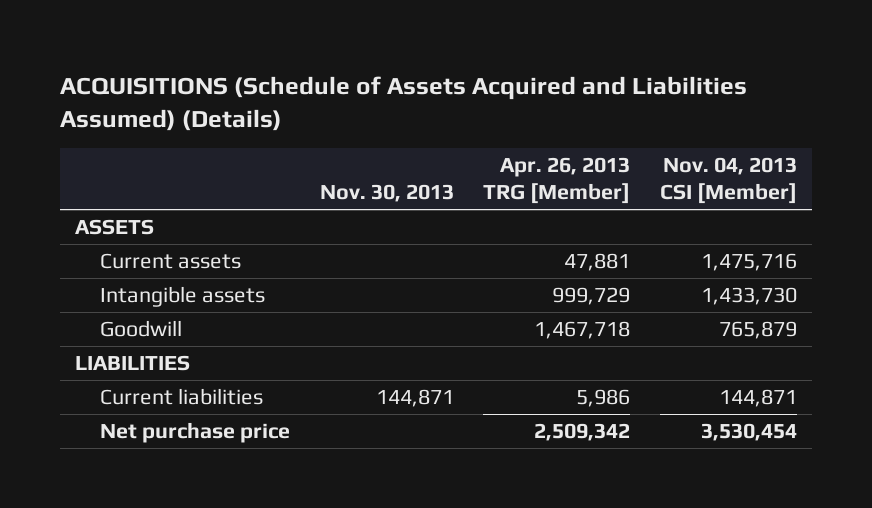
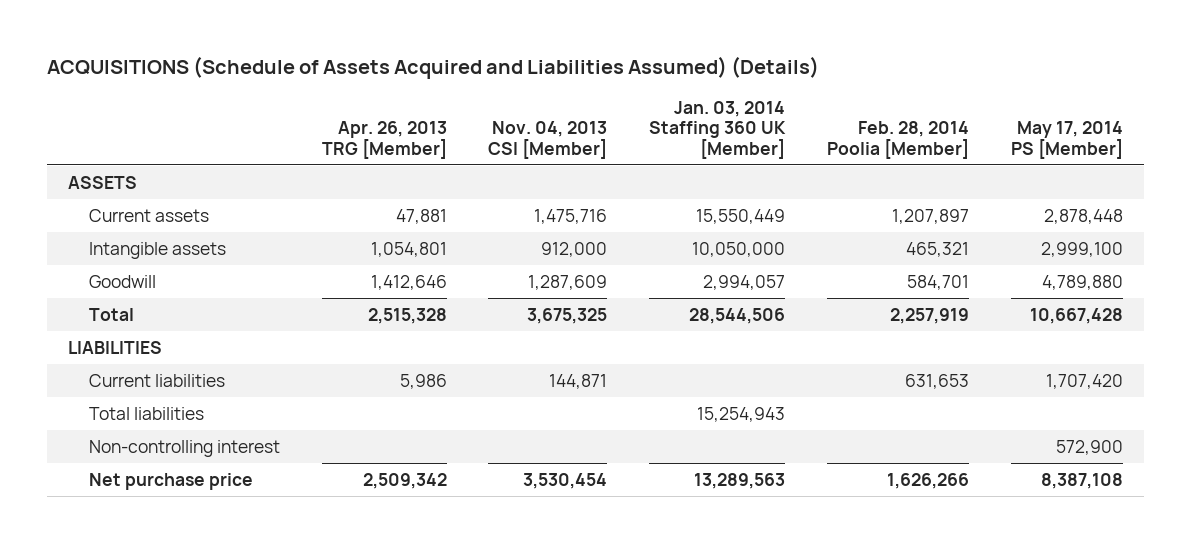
[319,183,454,202] Nov. 30, 2013 -> none
none -> [649,101,787,159] Jan. 03, 2014 Staffing 360 UK [Member]
none -> [827,121,970,159] Feb. 28, 2014 Poolia [Member]
none -> [1011,121,1124,159] May 17, 2014 PS [Member]
[552,287,631,306] 999,729 -> [370,241,447,257] 1,054,801
[700,287,797,306] 1,433,730 -> [541,241,608,257] 912,000
[534,321,631,340] 1,467,718 -> [370,274,447,290] 1,412,646
[718,321,797,340] 765,879 -> [528,274,608,290] 1,287,609
none -> [88,307,134,321] Total
none -> [88,406,204,420] Total liabilities
none -> [88,439,280,457] Non-controlling interest

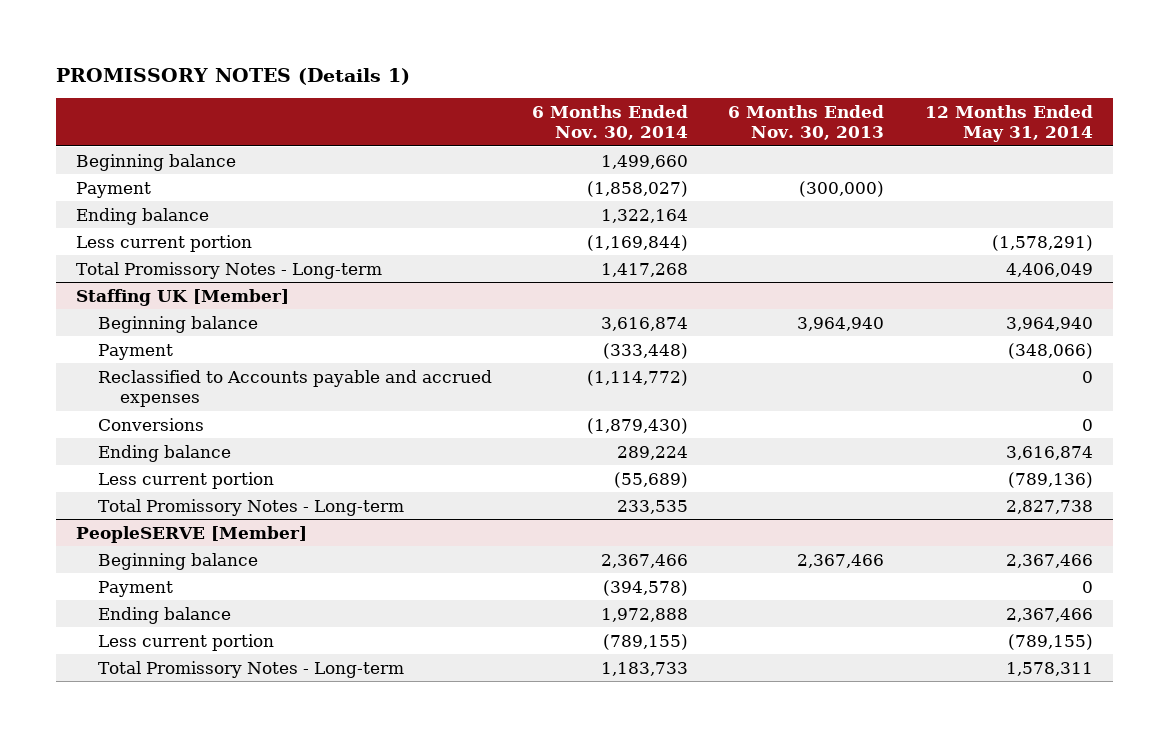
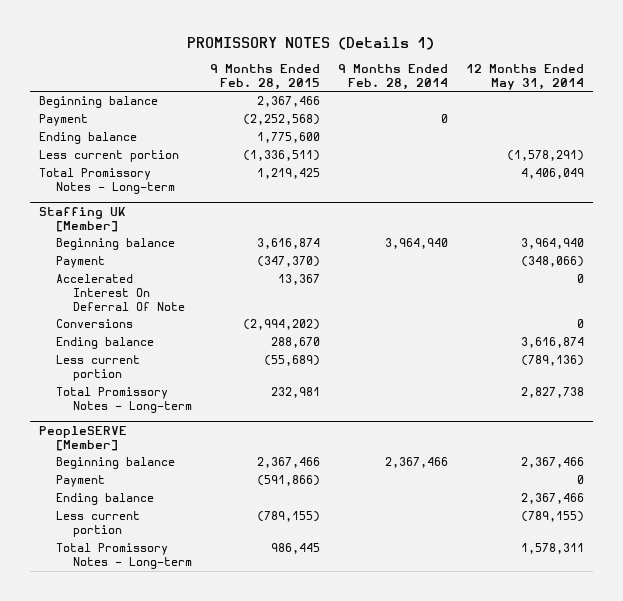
[532,104,689,140] 6 Months Ended Nov. 30, 2014 -> none
[728,104,885,140] 6 Months Ended Nov. 30, 2013 -> none
none -> [210,64,321,90] 9 Months Ended Feb. 28, 2015
none -> [337,64,448,90] 9 Months Ended Feb. 28, 2014
[97,369,492,407] Reclassified to Accounts payable and accrued expenses -> none
none -> [55,274,186,311] Accelerated Interest On Deferral Of Note

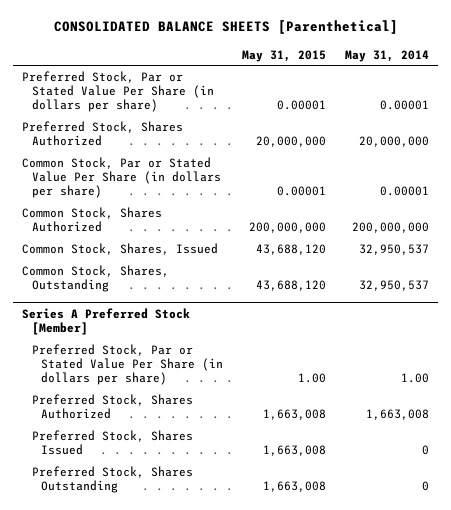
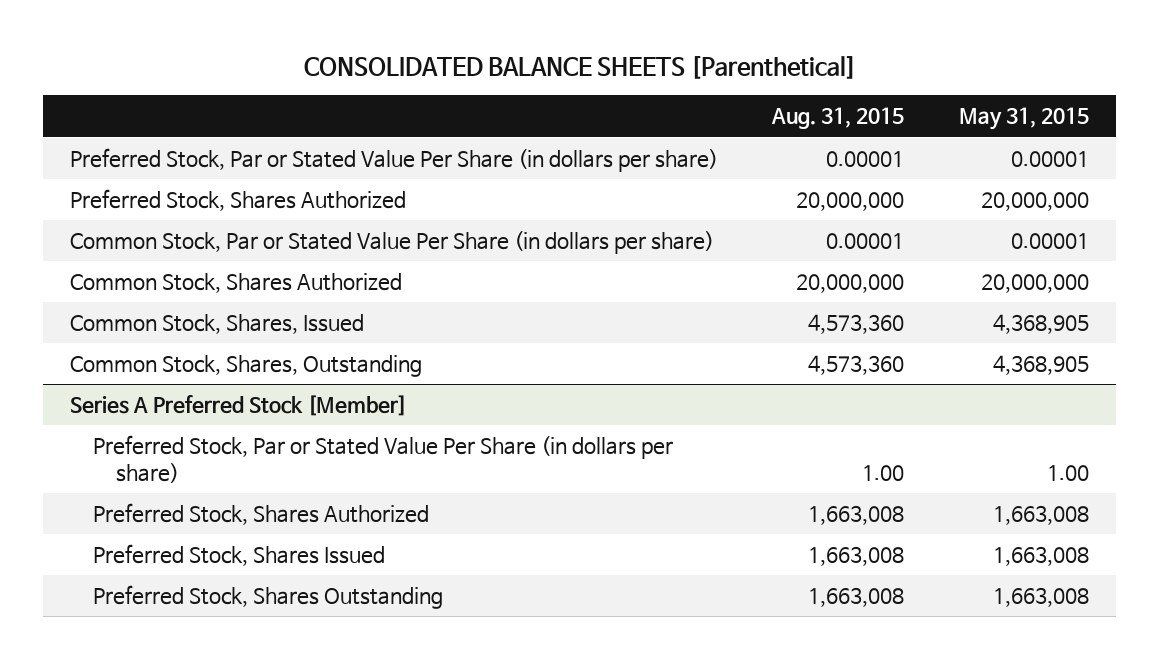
[344,49,429,62] May 31, 2014 -> none
none -> [771,107,905,130] Aug. 31, 2015
[249,222,327,234] 200,000,000 -> [981,274,1090,294] 20,000,000
[256,244,327,256] 43,688,120 -> [993,314,1090,335] 4,368,905
[256,280,327,292] 43,688,120 -> [993,355,1090,376] 4,368,905

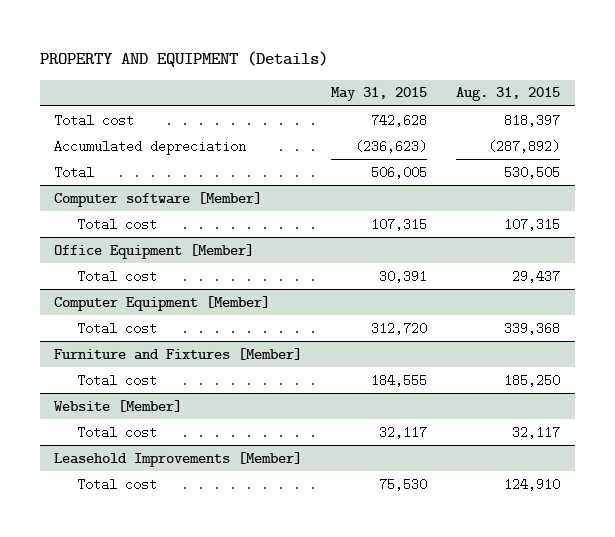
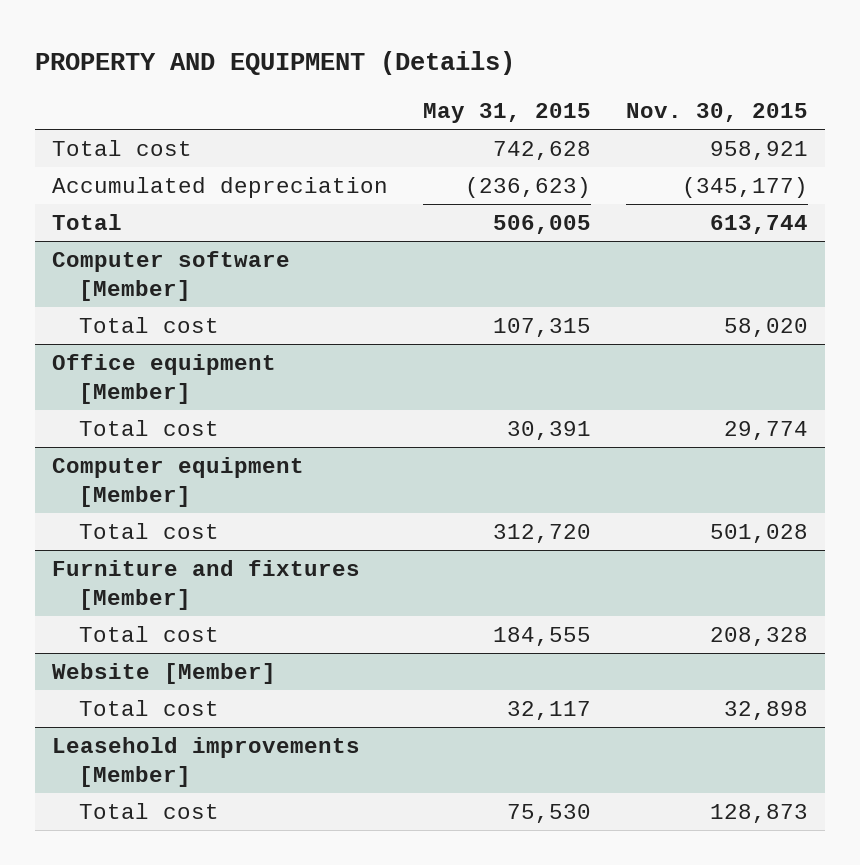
[456,87,561,102] Aug. 31, 2015 -> none
none -> [625,103,808,123] Nov. 30, 2015
[54,243,255,259] Office Equipment [Member] -> [52,354,277,405] Office equipment [Member]
[54,295,271,311] Computer Equipment [Member] -> [52,457,305,508] Computer equipment [Member]
[54,347,303,360] Furniture and Fixtures [Member] -> [52,560,361,611] Furniture and fixtures [Member]
[54,451,303,467] Leasehold Improvements [Member] -> [52,737,361,788] Leasehold improvements [Member]

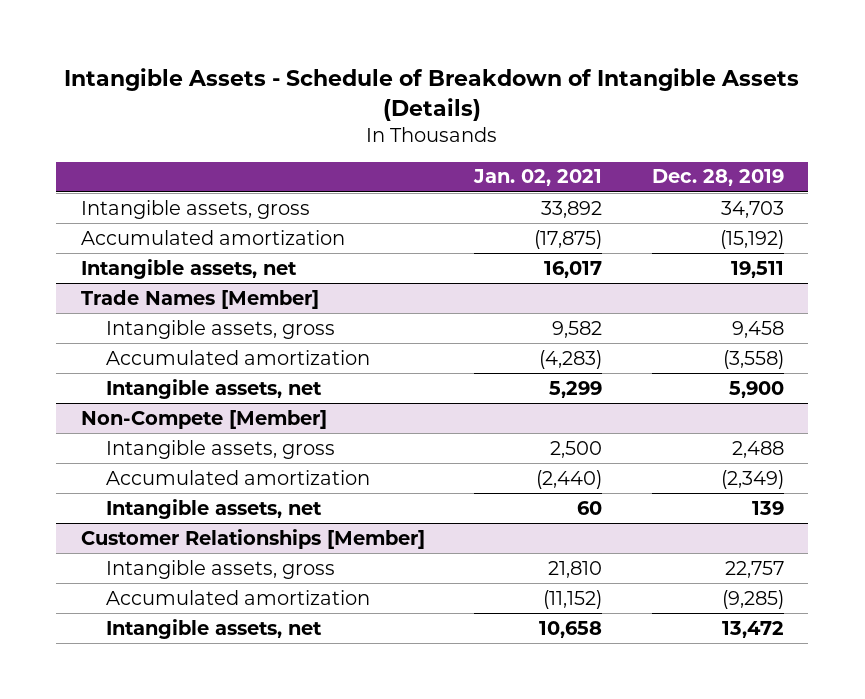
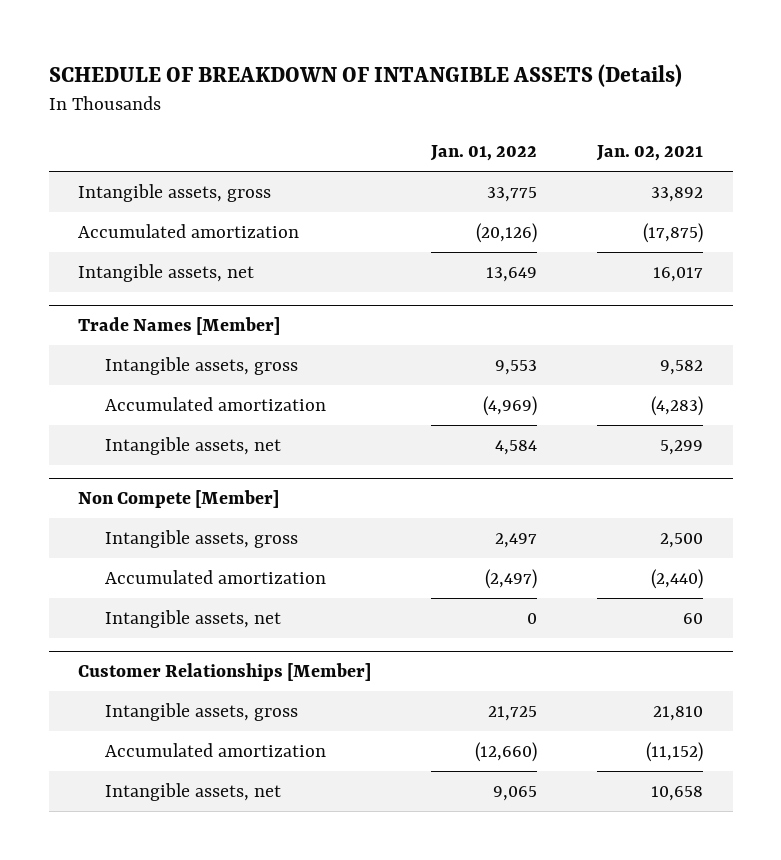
[64,68,800,122] Intangible Assets - Schedule of Breakdown of Intangible Assets (Details) -> [48,63,682,87] SCHEDULE OF BREAKDOWN OF INTANGIBLE ASSETS (Details)
[651,169,784,187] Dec. 28, 2019 -> none
none -> [430,145,538,162] Jan. 01, 2022
[81,409,328,429] Non-Compete [Member] -> [78,490,280,509] Non Compete [Member]

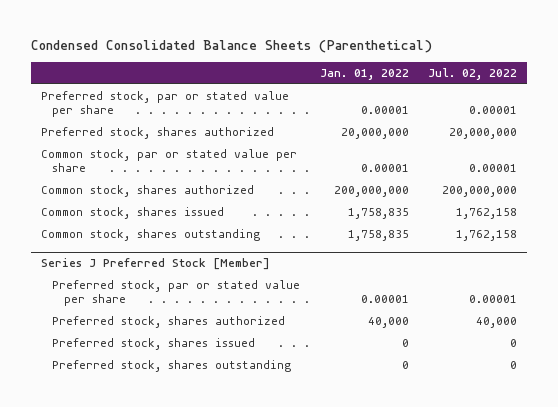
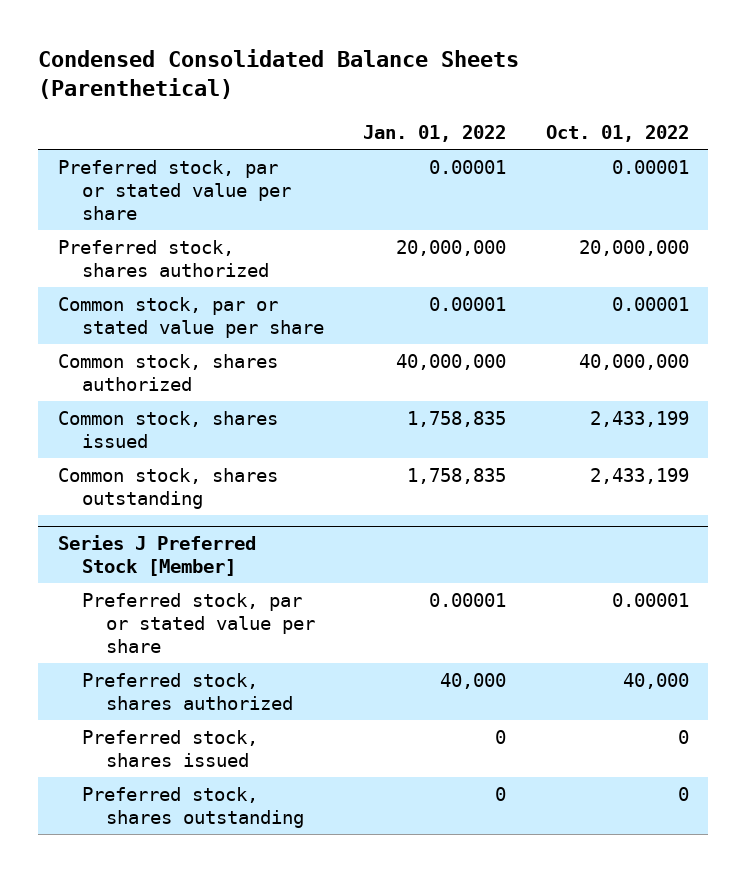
[428,67,518,80] Jul. 02, 2022 -> none
none -> [545,124,689,142] Oct. 01, 2022
[333,186,409,198] 200,000,000 -> [396,353,507,370] 40,000,000

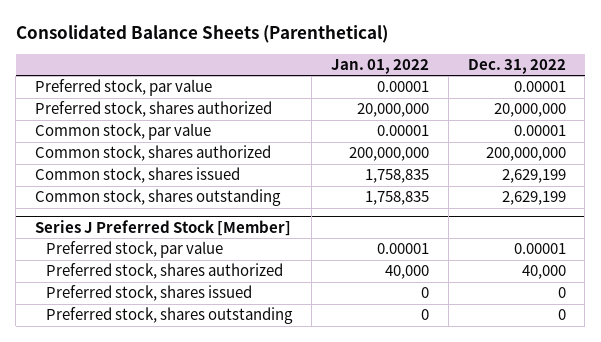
[38,49,520,100] Condensed Consolidated Balance Sheets (Parenthetical) -> [15,24,388,43] Consolidated Balance Sheets (Parenthetical)
[545,124,689,142] Oct. 01, 2022 -> none
none -> [467,58,566,74] Dec. 31, 2022
[57,159,292,220] Preferred stock, par or stated value per share -> [35,79,213,97] Preferred stock, par value
[57,296,325,338] Common stock, par or stated value per share -> [35,123,212,141] Common stock, par value
[396,353,507,370] 40,000,000 -> [348,147,429,162] 200,000,000
[82,592,316,653] Preferred stock, par or stated value per share -> [46,241,224,259] Preferred stock, par value

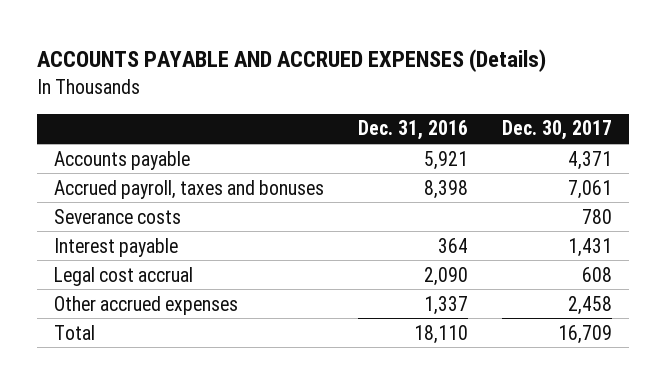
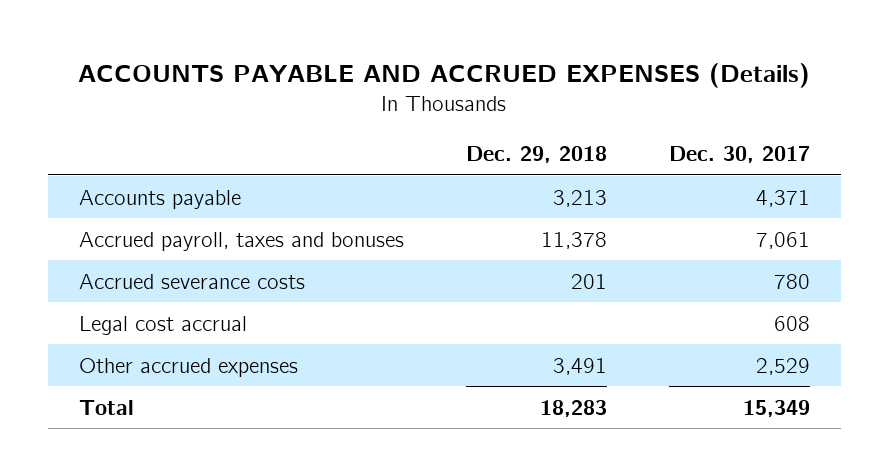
[357,120,468,141] Dec. 31, 2016 -> none
none -> [465,146,607,164] Dec. 29, 2018
[53,237,178,257] Interest payable -> none
[53,208,181,224] Severance costs -> [78,273,305,289] Accrued severance costs
[567,295,612,315] 2,458 -> [755,357,810,375] 2,529
[557,324,612,344] 16,709 -> [742,399,810,417] 15,349

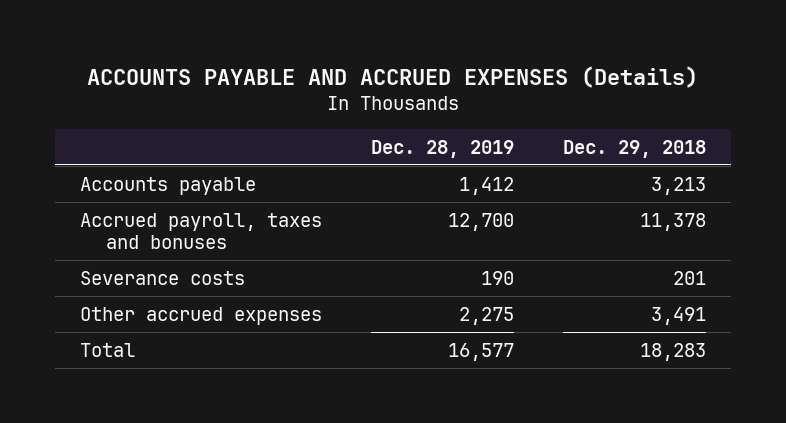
[668,146,810,164] Dec. 30, 2017 -> none
none -> [370,139,514,158] Dec. 28, 2019
[78,315,247,335] Legal cost accrual -> none
[78,273,305,289] Accrued severance costs -> [79,270,245,285] Severance costs

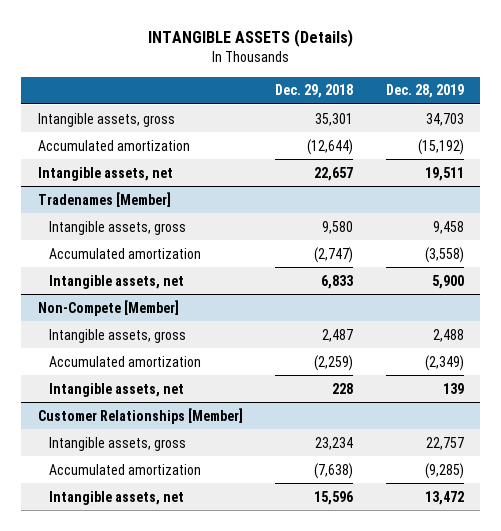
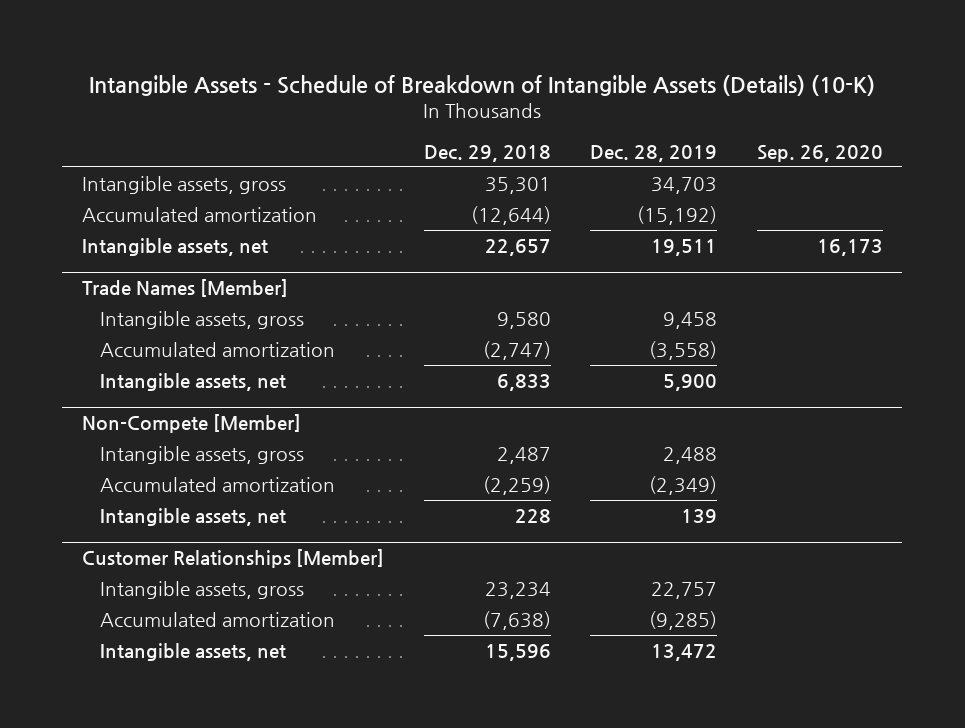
[147,29,353,48] INTANGIBLE ASSETS (Details) -> [89,74,876,96] Intangible Assets - Schedule of Breakdown of Intangible Assets (Details) (10-K)
none -> [756,144,883,162] Sep. 26, 2020
[37,191,171,207] Tradenames [Member] -> [82,279,289,298] Trade Names [Member]

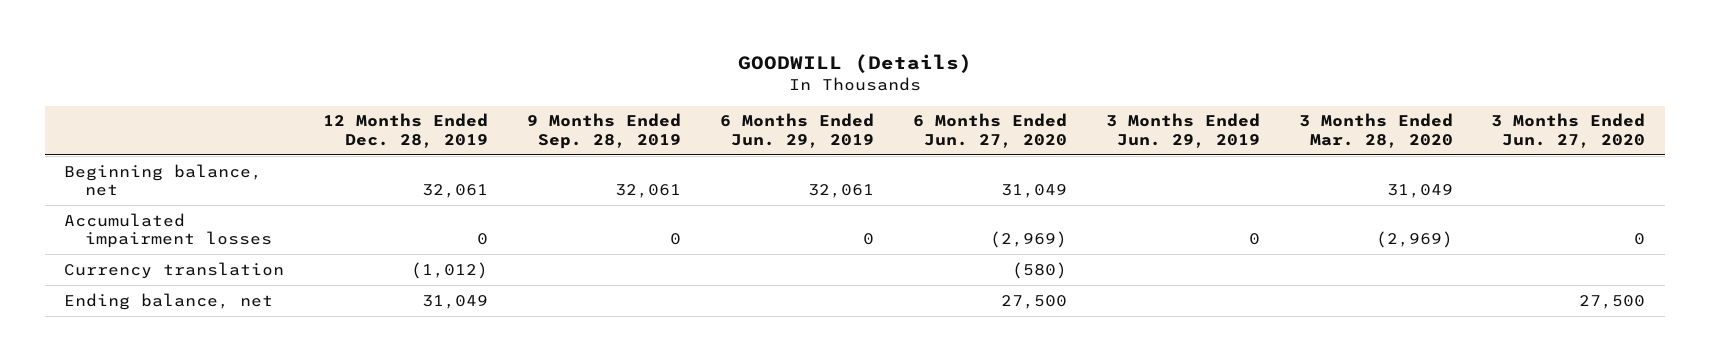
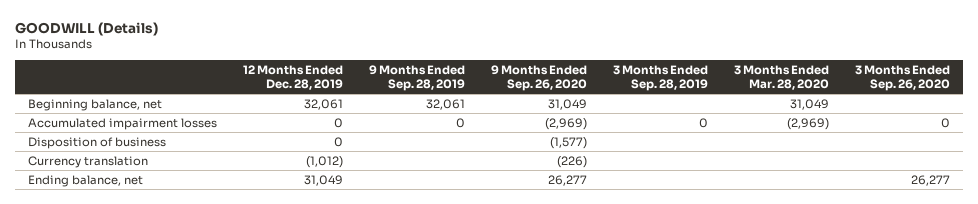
[719,113,874,148] 6 Months Ended Jun. 29, 2019 -> none
[912,113,1067,148] 6 Months Ended Jun. 27, 2020 -> none
[1105,113,1260,148] 3 Months Ended Jun. 29, 2019 -> none
[1491,113,1646,148] 3 Months Ended Jun. 27, 2020 -> none
none -> [491,64,588,91] 9 Months Ended Sep. 26, 2020
none -> [613,64,709,91] 3 Months Ended Sep. 28, 2019
none -> [855,64,951,91] 3 Months Ended Sep. 26, 2020
none -> [27,136,166,149] Disposition of business

